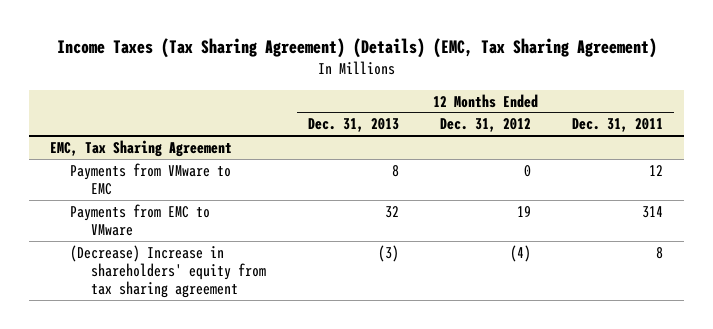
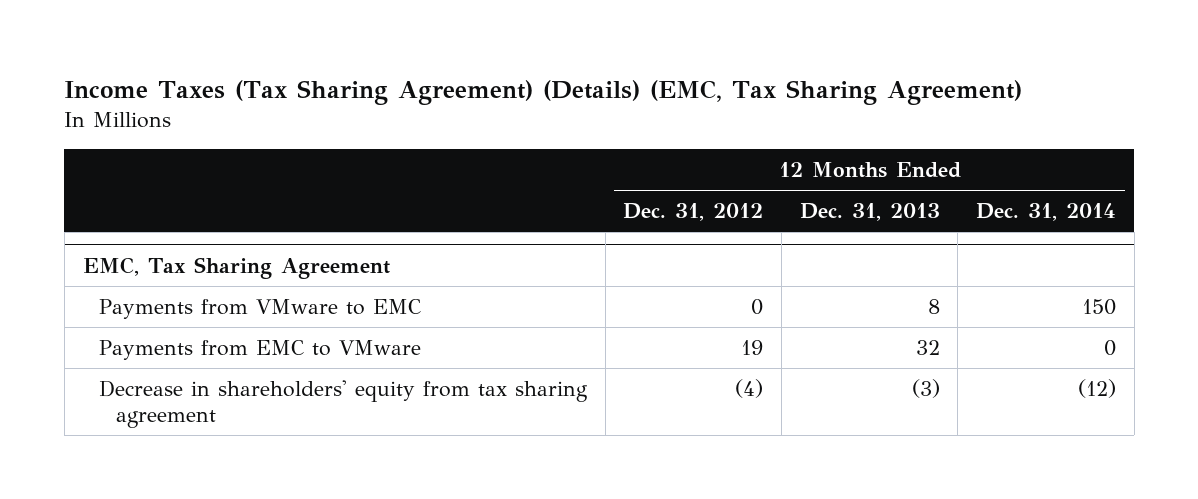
[572,118,664,133] Dec. 31, 2011 -> none
none -> [975,203,1116,222] Dec. 31, 2014
[70,244,267,298] (Decrease) Increase in shareholders' equity from tax sharing agreement -> [99,380,589,428] Decrease in shareholders' equity from tax sharing agreement

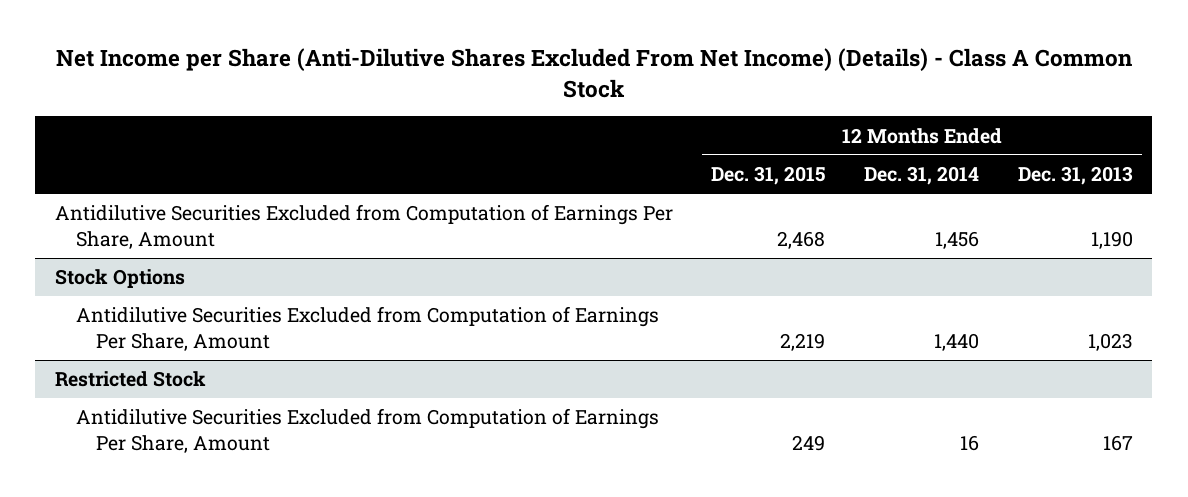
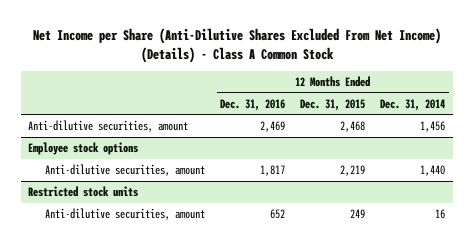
[1017,165,1133,185] Dec. 31, 2013 -> none
none -> [220,98,286,111] Dec. 31, 2016
[54,204,673,249] Antidilutive Securities Excluded from Computation of Earnings Per Share, Amount -> [28,120,189,133] Anti-dilutive securities, amount
[54,269,185,289] Stock Options -> [28,142,139,156] Employee stock options
[75,306,659,351] Antidilutive Securities Excluded from Computation of Earnings Per Share, Amount -> [45,164,206,177] Anti-dilutive securities, amount
[54,371,206,388] Restricted Stock -> [28,186,139,198] Restricted stock units
[75,408,659,453] Antidilutive Securities Excluded from Computation of Earnings Per Share, Amount -> [45,208,206,221] Anti-dilutive securities, amount

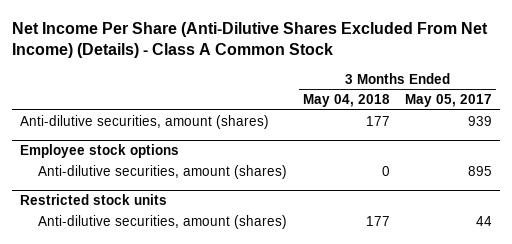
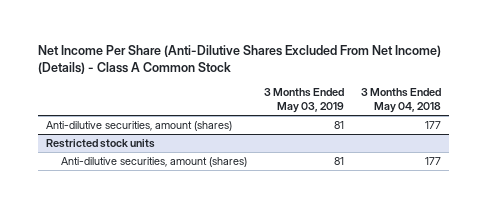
[405,94,493,108] May 05, 2017 -> none
none -> [263,88,344,113] 3 Months Ended May 03, 2019
[20,144,180,159] Employee stock options -> none
[38,165,288,180] Anti-dilutive securities, amount (shares) -> none

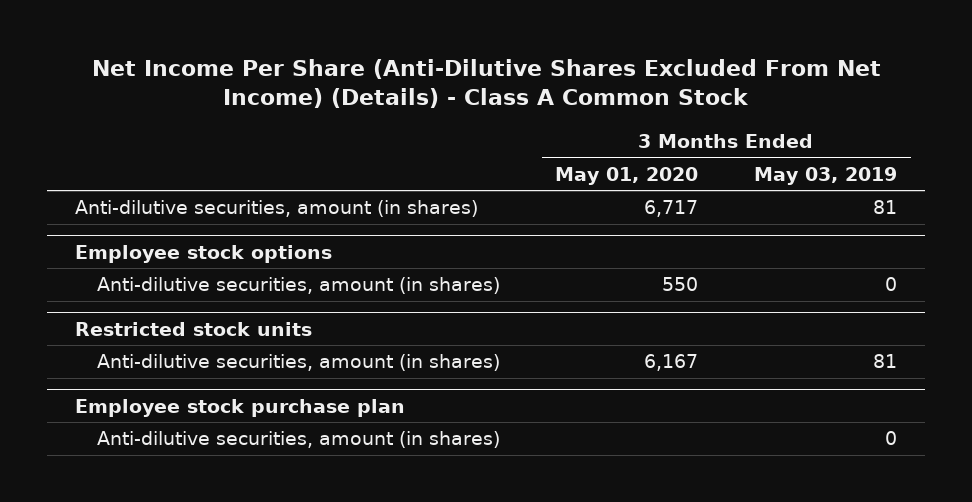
[360,88,441,113] 3 Months Ended May 04, 2018 -> none
none -> [555,166,699,185] May 01, 2020
[46,121,233,132] Anti-dilutive securities, amount (shares) -> [74,200,478,218] Anti-dilutive securities, amount (in shares)
none -> [74,244,332,263] Employee stock options
none -> [96,277,500,295] Anti-dilutive securities, amount (in shares)
[61,157,248,168] Anti-dilutive securities, amount (shares) -> [96,354,500,372] Anti-dilutive securities, amount (in shares)
none -> [74,398,405,417] Employee stock purchase plan
none -> [96,431,500,449] Anti-dilutive securities, amount (in shares)

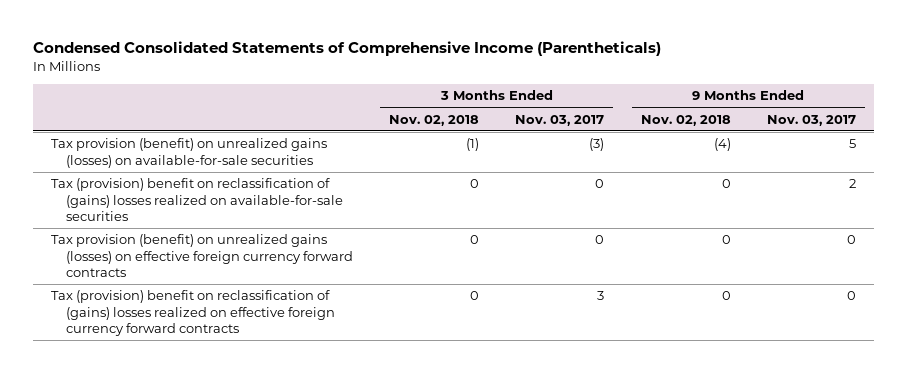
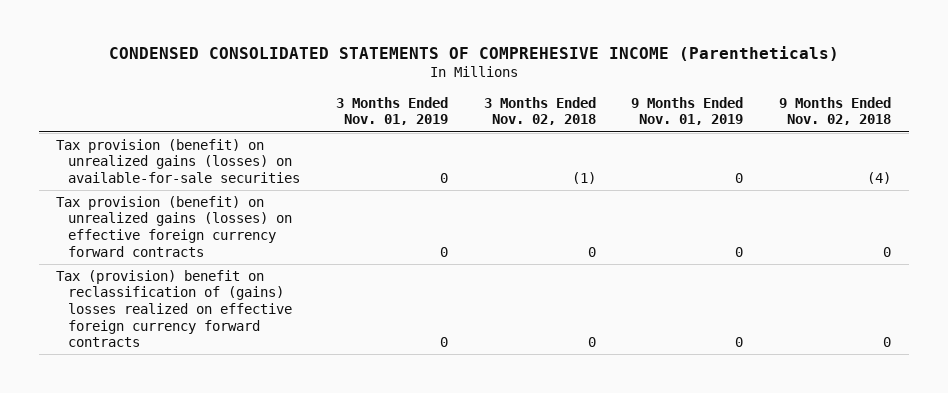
[32,41,661,57] Condensed Consolidated Statements of Comprehensive Income (Parentheticals) -> [108,46,839,62] CONDENSED CONSOLIDATED STATEMENTS OF COMPREHESIVE INCOME (Parentheticals)
[515,114,605,126] Nov. 03, 2017 -> none
[766,114,856,126] Nov. 03, 2017 -> none
none -> [335,96,448,126] 3 Months Ended Nov. 01, 2019
none -> [631,96,744,126] 9 Months Ended Nov. 01, 2019
[50,178,343,221] Tax (provision) benefit on reclassification of (gains) losses realized on available-for-sale securities -> none

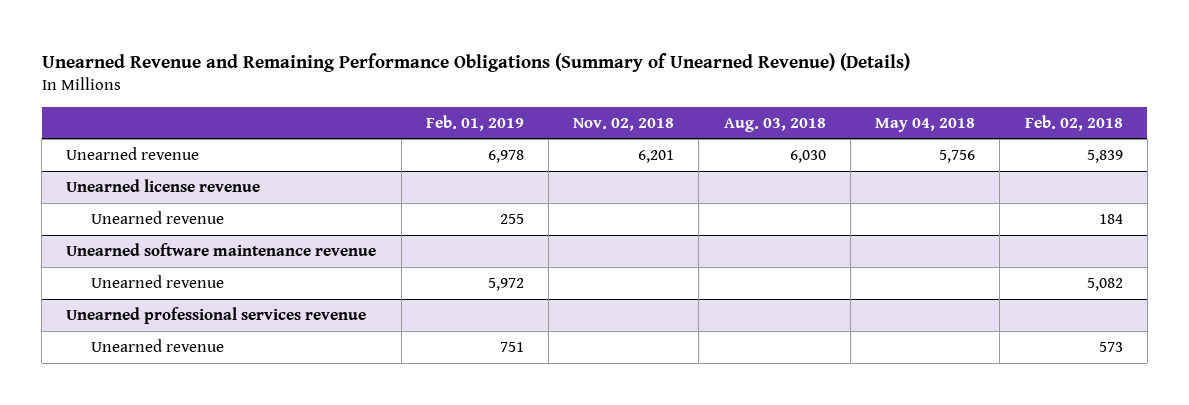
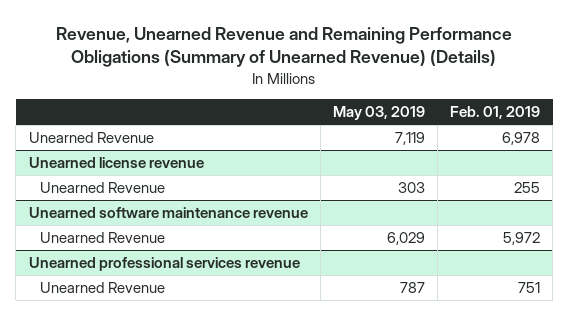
[41,52,910,72] Unearned Revenue and Remaining Performance Obligations (Summary of Unearned Revenue) (Details) -> [56,26,513,68] Revenue, Unearned Revenue and Remaining Performance Obligations (Summary of Unearned Revenue) (Details)
[573,117,675,131] Nov. 02, 2018 -> none
[723,117,826,132] Aug. 03, 2018 -> none
[875,117,976,132] May 04, 2018 -> none
[1024,114,1123,131] Feb. 02, 2018 -> none
none -> [332,106,425,121] May 03, 2019
[66,146,200,160] Unearned revenue -> [28,132,154,144] Unearned Revenue
[90,210,224,224] Unearned revenue -> [40,182,166,194] Unearned Revenue
[90,274,224,288] Unearned revenue -> [40,232,166,244] Unearned Revenue
[90,338,224,352] Unearned revenue -> [40,282,166,294] Unearned Revenue

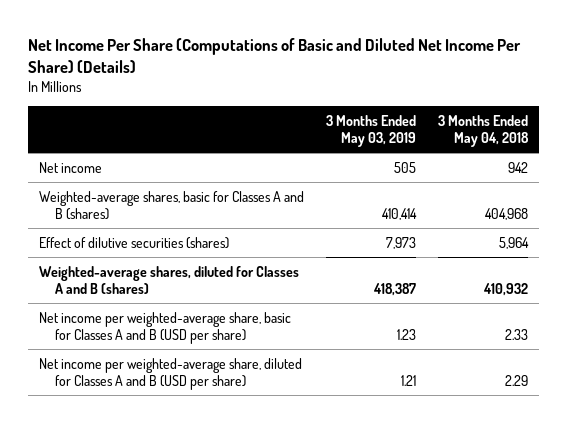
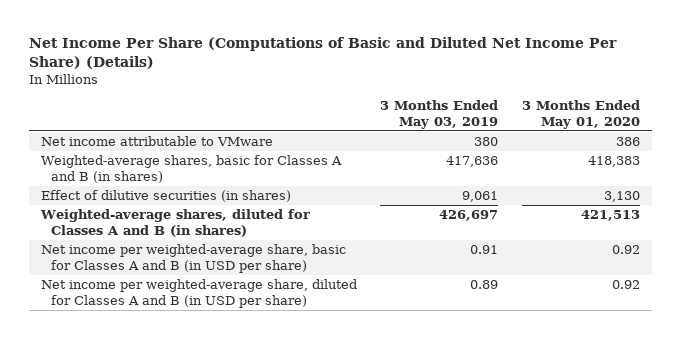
[437,114,529,148] 3 Months Ended May 04, 2018 -> none
none -> [521,99,640,129] 3 Months Ended May 01, 2020
[39,161,103,173] Net income -> [40,136,273,147] Net income attributable to VMware
[394,161,417,173] 505 -> [474,137,499,147] 380
[39,190,305,221] Weighted-average shares, basic for Classes A and B (shares) -> [40,155,342,183] Weighted-average shares, basic for Classes A and B (in shares)
[382,208,418,221] 410,414 -> [446,156,499,168] 417,636
[39,236,230,249] Effect of dilutive securities (shares) -> [40,190,291,203] Effect of dilutive securities (in shares)
[386,236,417,249] 7,973 -> [462,191,499,203] 9,061
[39,265,300,295] Weighted-average shares, diluted for Classes A and B (shares) -> [39,209,310,237] Weighted-average shares, diluted for Classes A and B (in shares)
[373,283,417,297] 418,387 -> [439,210,499,222] 426,697
[39,311,292,345] Net income per weighted-average share, basic for Classes A and B (USD per share) -> [40,244,346,273] Net income per weighted-average share, basic for Classes A and B (in USD per share)
[397,329,417,341] 1.23 -> [470,245,499,255] 0.91
[39,357,303,391] Net income per weighted-average share, diluted for Classes A and B (USD per share) -> [40,279,357,308] Net income per weighted-average share, diluted for Classes A and B (in USD per share)
[401,375,417,387] 1.21 -> [470,280,499,290] 0.89

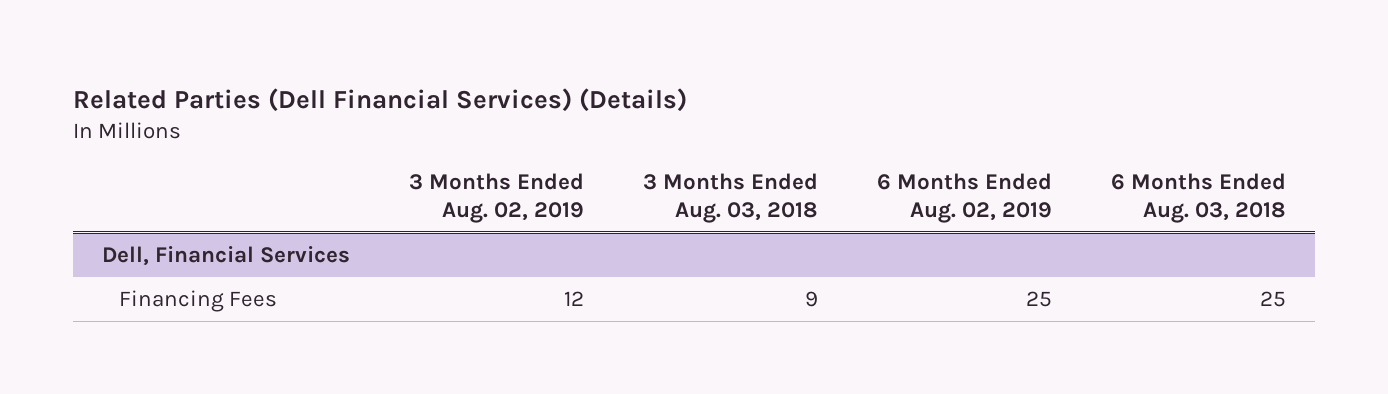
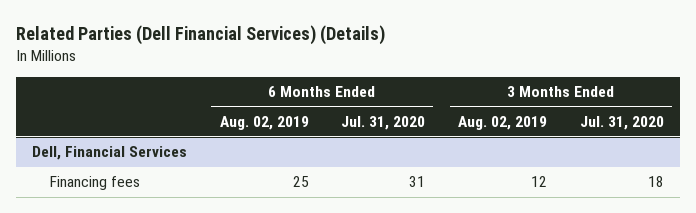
[642,173,818,224] 3 Months Ended Aug. 03, 2018 -> none
[1110,173,1286,224] 6 Months Ended Aug. 03, 2018 -> none
none -> [341,115,426,130] Jul. 31, 2020
none -> [579,115,664,130] Jul. 31, 2020
[119,289,278,312] Financing Fees -> [49,176,140,191] Financing fees

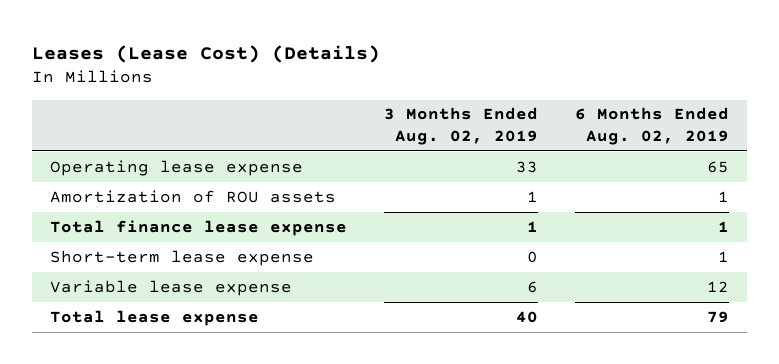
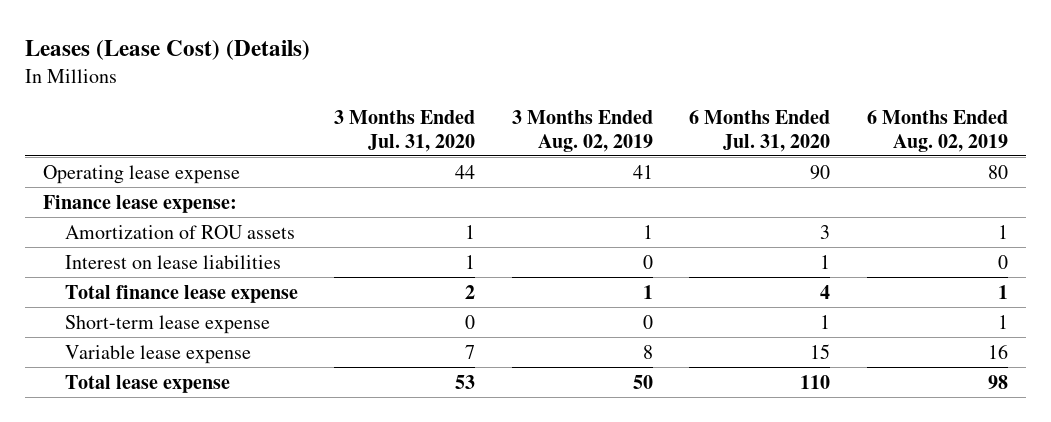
none -> [334,109,476,152] 3 Months Ended Jul. 31, 2020
none -> [689,109,831,152] 6 Months Ended Jul. 31, 2020
[516,160,539,173] 33 -> [632,164,653,179] 41
[706,160,729,173] 65 -> [987,164,1008,179] 80
none -> [43,194,238,213] Finance lease expense:
none -> [64,254,281,269] Interest on lease liabilities
[527,280,539,293] 6 -> [642,344,653,359] 8
[706,280,729,292] 12 -> [987,343,1008,359] 16
[516,310,539,323] 40 -> [632,374,653,389] 50
[706,310,729,323] 79 -> [987,374,1008,389] 98

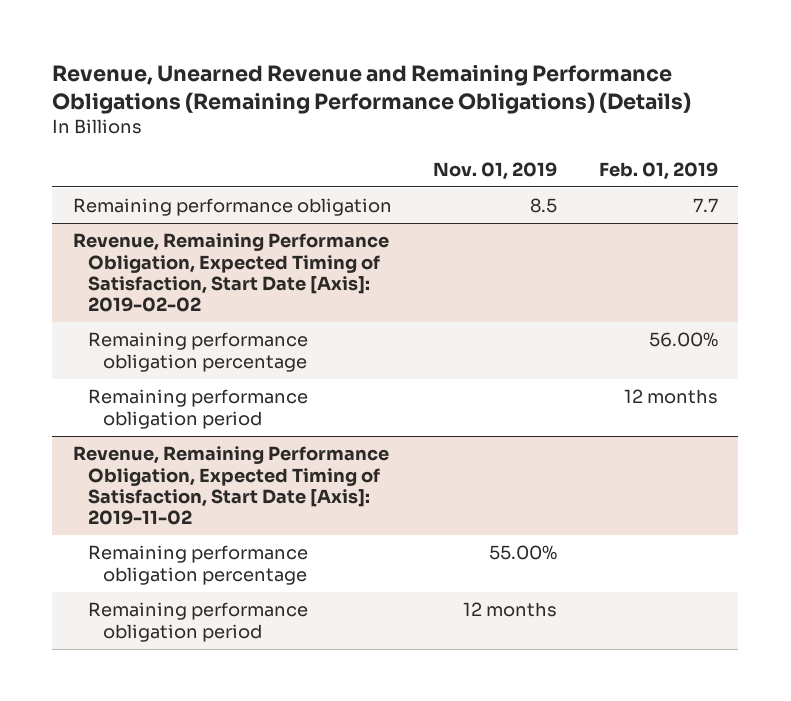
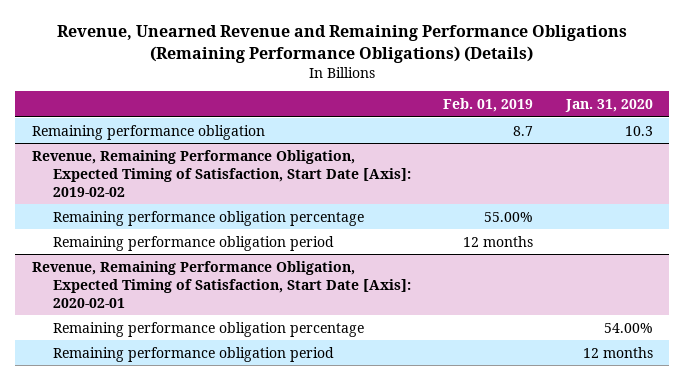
[433,161,558,180] Nov. 01, 2019 -> none
none -> [564,99,653,113] Jan. 31, 2020
[692,198,718,213] 7.7 -> [513,125,534,136] 8.7
[648,332,718,348] 56.00% -> [484,211,534,222] 55.00%
[73,446,390,526] Revenue, Remaining Performance Obligation, Expected Timing of Satisfaction, Start Date [Axis]: 2019-11-02 -> [31,260,412,308] Revenue, Remaining Performance Obligation, Expected Timing of Satisfaction, Start Date [Axis]: 2020-02-01

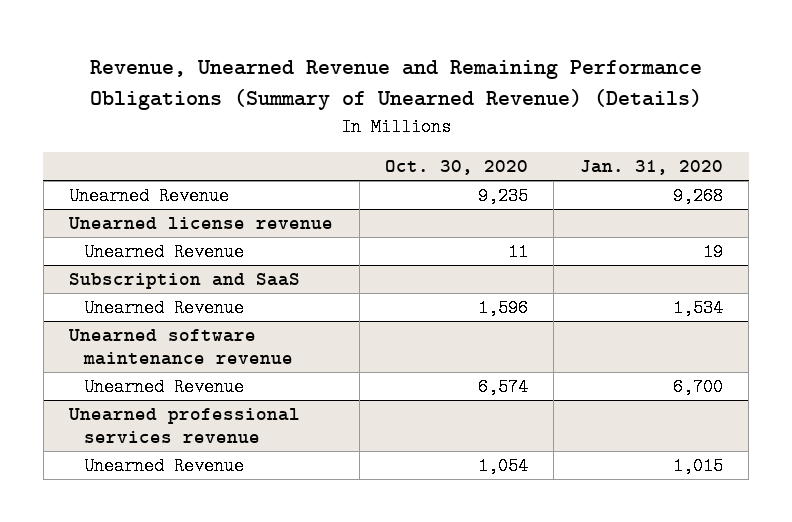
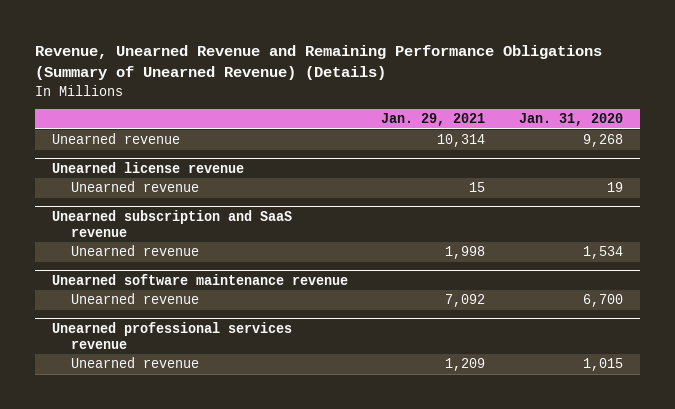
[384,160,528,176] Oct. 30, 2020 -> none
none -> [381,113,486,127] Jan. 29, 2021
[69,187,230,206] Unearned Revenue -> [51,133,180,145] Unearned revenue
[83,243,244,262] Unearned Revenue -> [70,181,199,193] Unearned revenue
[69,273,301,290] Subscription and SaaS -> [51,209,292,237] Unearned subscription and SaaS revenue
[83,299,244,318] Unearned Revenue -> [70,245,199,257] Unearned revenue
[83,378,244,397] Unearned Revenue -> [70,293,199,305] Unearned revenue
[83,457,244,476] Unearned Revenue -> [70,357,199,369] Unearned revenue

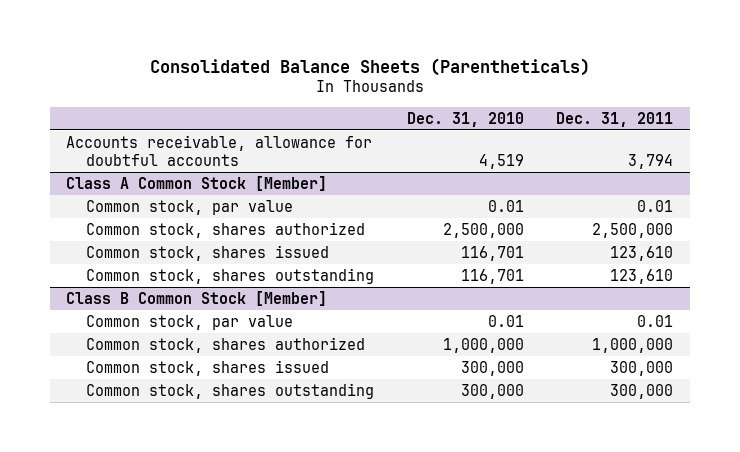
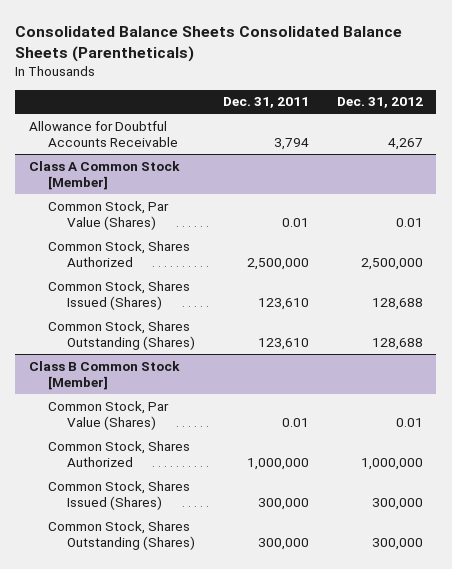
[149,57,590,76] Consolidated Balance Sheets (Parentheticals) -> [15,25,403,62] Consolidated Balance Sheets Consolidated Balance Sheets (Parentheticals)
[406,111,524,127] Dec. 31, 2010 -> none
none -> [336,97,423,109] Dec. 31, 2012
[66,134,373,167] Accounts receivable, allowance for doubtful accounts -> [29,120,179,148] Allowance for Doubtful Accounts Receivable
[85,199,293,215] Common stock, par value -> [48,200,170,231] Common Stock, Par Value (Shares)
[85,221,365,238] Common stock, shares authorized -> [48,240,191,268] Common Stock, Shares Authorized
[85,244,329,261] Common stock, shares issued -> [48,280,191,311] Common Stock, Shares Issued (Shares)
[85,267,374,284] Common stock, shares outstanding -> [48,320,196,351] Common Stock, Shares Outstanding (Shares)
[85,314,293,330] Common stock, par value -> [48,400,170,431] Common Stock, Par Value (Shares)
[85,336,365,353] Common stock, shares authorized -> [48,440,191,468] Common Stock, Shares Authorized
[85,359,329,376] Common stock, shares issued -> [48,480,191,511] Common Stock, Shares Issued (Shares)
[85,382,374,399] Common stock, shares outstanding -> [48,520,196,551] Common Stock, Shares Outstanding (Shares)

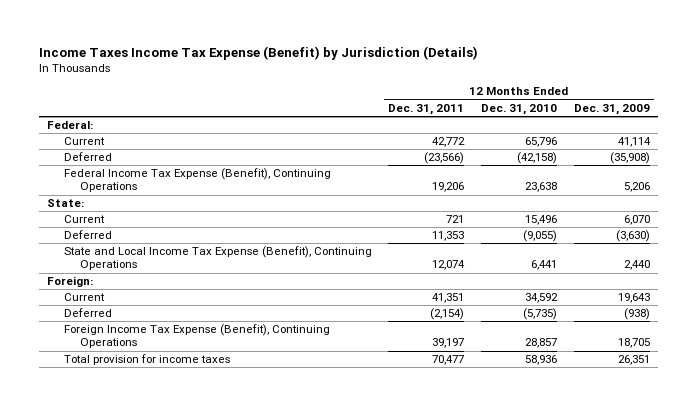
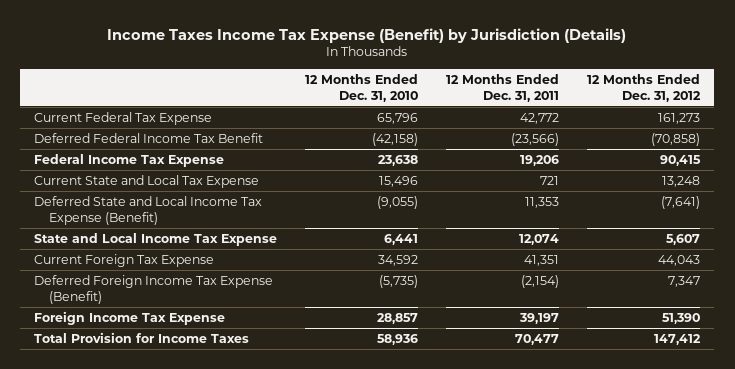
[574,103,651,115] Dec. 31, 2009 -> none
none -> [587,73,702,102] 12 Months Ended Dec. 31, 2012
[47,121,94,130] Federal: -> none
[47,199,85,208] State: -> none
[47,276,94,288] Foreign: -> none
[63,137,105,146] Current -> [34,111,213,125] Current Federal Tax Expense
[63,152,112,162] Deferred -> [34,132,264,143] Deferred Federal Income Tax Benefit
[63,168,331,193] Federal Income Tax Expense (Benefit), Continuing Operations -> [34,153,225,167] Federal Income Tax Expense
[63,215,105,224] Current -> [34,174,260,188] Current State and Local Tax Expense
[63,230,112,240] Deferred -> [34,195,263,225] Deferred State and Local Income Tax Expense (Benefit)
[63,246,372,271] State and Local Income Tax Expense (Benefit), Continuing Operations -> [34,232,278,246] State and Local Income Tax Expense
[63,293,105,302] Current -> [34,253,215,267] Current Foreign Tax Expense
[63,308,112,318] Deferred -> [34,274,274,304] Deferred Foreign Income Tax Expense (Benefit)
[63,324,330,349] Foreign Income Tax Expense (Benefit), Continuing Operations -> [34,310,226,325] Foreign Income Tax Expense
[63,354,230,366] Total provision for income taxes -> [34,331,250,343] Total Provision for Income Taxes

